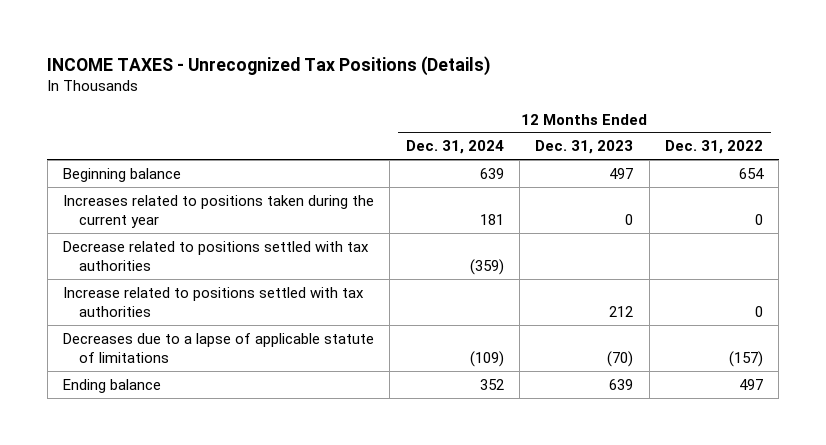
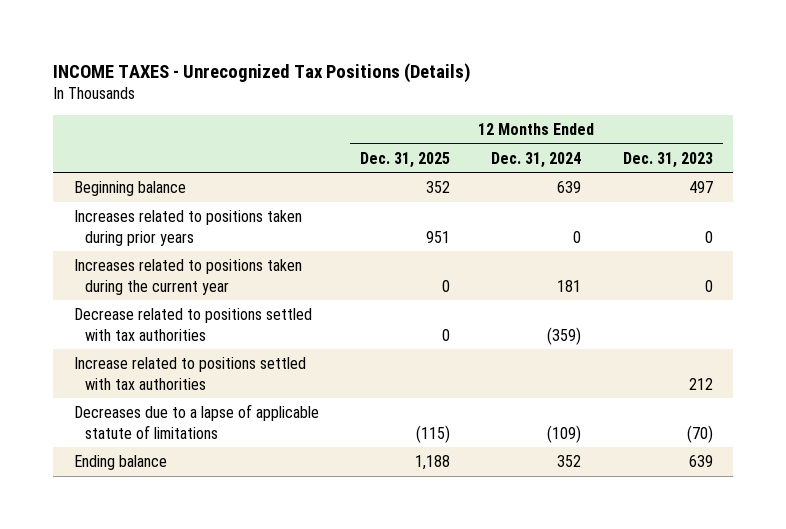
[665,140,764,155] Dec. 31, 2022 -> none
none -> [359,151,450,168] Dec. 31, 2025
none -> [73,209,302,246] Increases related to positions taken during prior years

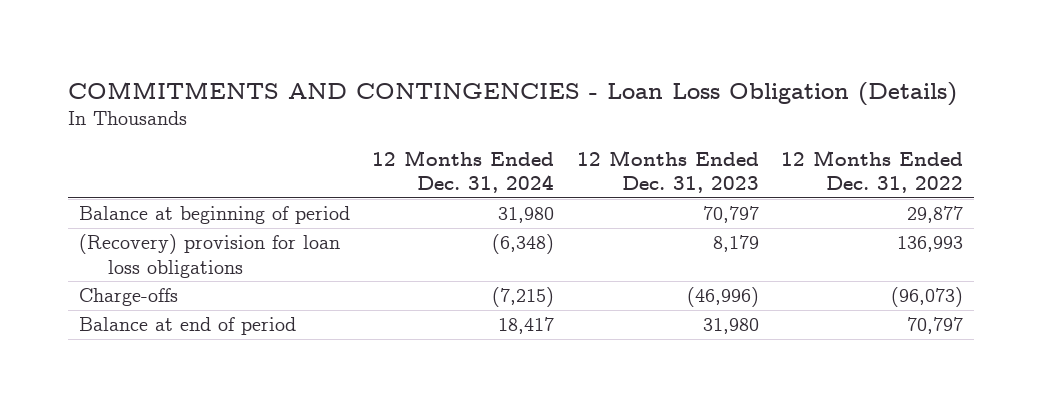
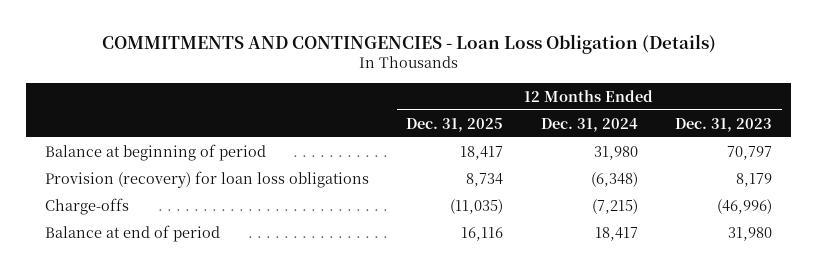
[780,149,963,194] 12 Months Ended Dec. 31, 2022 -> none
none -> [406,117,504,132] Dec. 31, 2025
[79,234,341,278] (Recovery) provision for loan loss obligations -> [44,170,369,188] Provision (recovery) for loan loss obligations

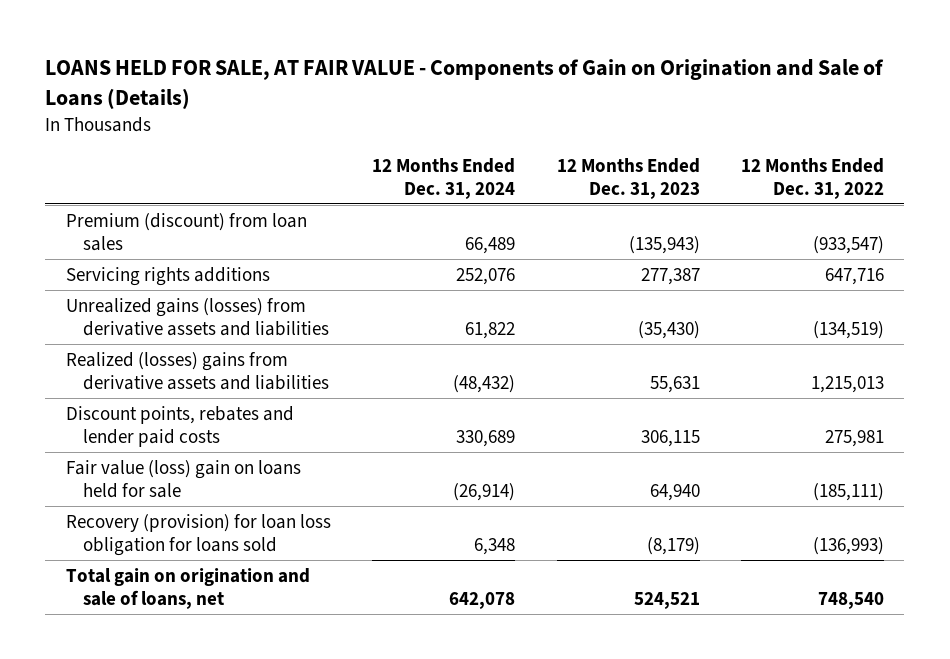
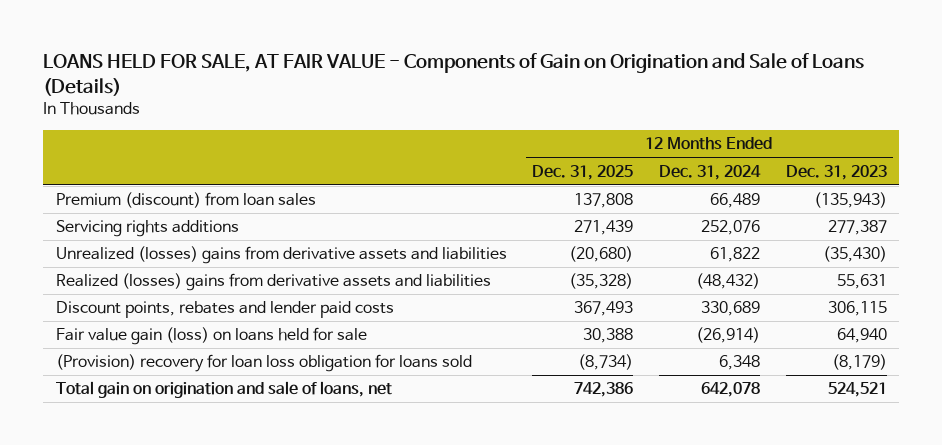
[740,158,884,199] 12 Months Ended Dec. 31, 2022 -> none
none -> [532,164,634,180] Dec. 31, 2025
[66,297,329,336] Unrealized gains (losses) from derivative assets and liabilities -> [55,246,507,265] Unrealized (losses) gains from derivative assets and liabilities
[66,459,302,498] Fair value (loss) gain on loans held for sale -> [55,327,367,346] Fair value gain (loss) on loans held for sale
[66,513,332,556] Recovery (provision) for loan loss obligation for loans sold -> [55,354,472,373] (Provision) recovery for loan loss obligation for loans sold

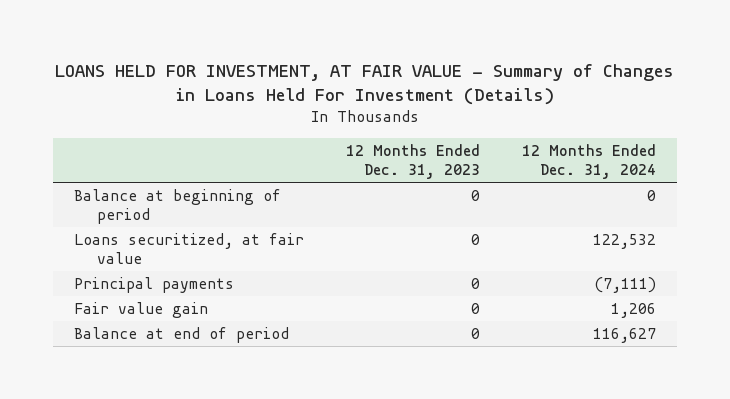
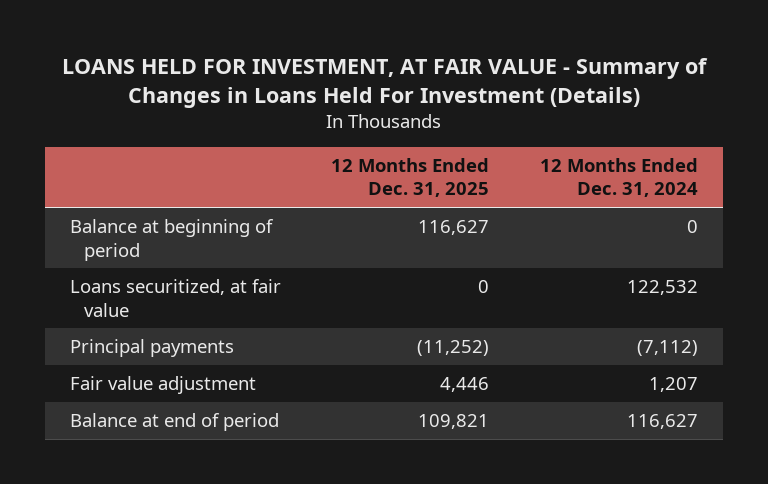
[346,144,481,180] 12 Months Ended Dec. 31, 2023 -> none
none -> [331,157,490,198] 12 Months Ended Dec. 31, 2025
[594,276,657,293] (7,111) -> [636,339,698,356] (7,112)
[73,301,208,318] Fair value gain -> [70,375,257,394] Fair value adjustment
[611,302,657,318] 1,206 -> [648,376,698,392] 1,207

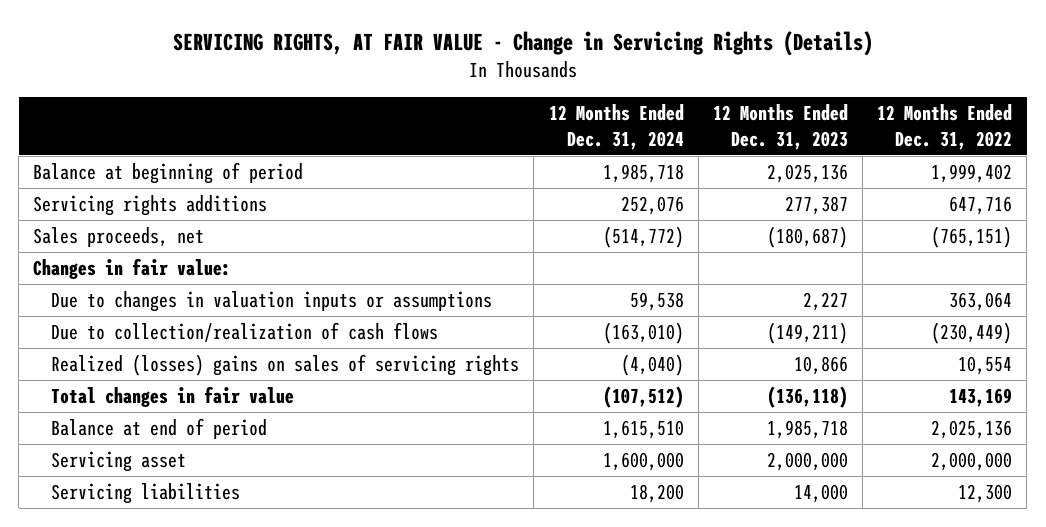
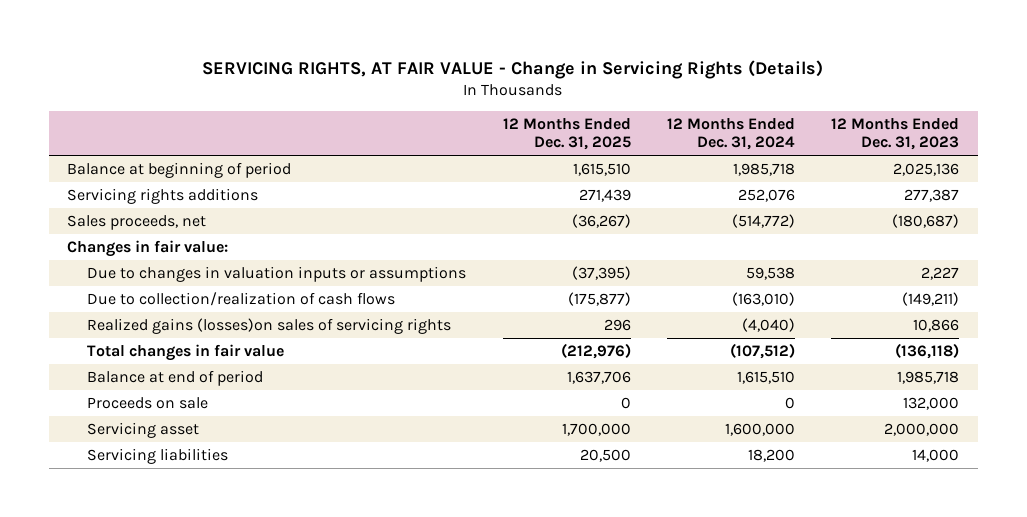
[877,103,1013,150] 12 Months Ended Dec. 31, 2022 -> none
none -> [502,117,631,151] 12 Months Ended Dec. 31, 2025
[51,353,520,376] Realized (losses) gains on sales of servicing rights -> [87,318,452,335] Realized gains (losses)on sales of servicing rights
none -> [87,397,209,410] Proceeds on sale

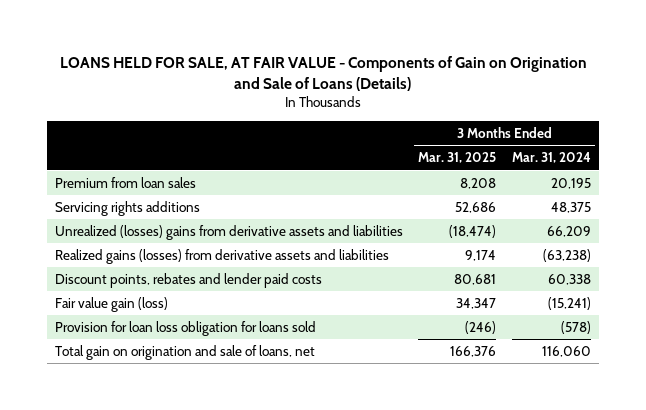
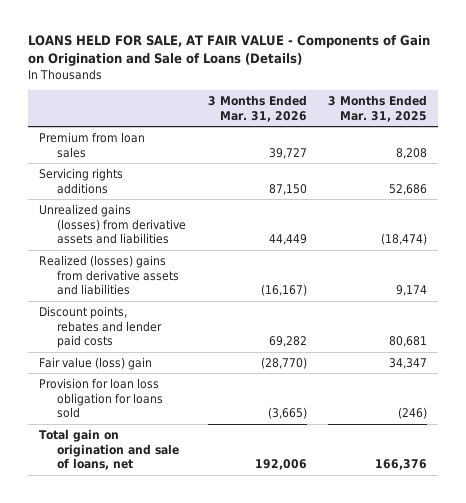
[512,152,592,164] Mar. 31, 2024 -> none
none -> [207,94,307,122] 3 Months Ended Mar. 31, 2026
[54,225,403,241] Unrealized (losses) gains from derivative assets and liabilities -> [38,203,186,245] Unrealized gains (losses) from derivative assets and liabilities
[54,249,389,265] Realized gains (losses) from derivative assets and liabilities -> [38,254,179,296] Realized (losses) gains from derivative assets and liabilities
[54,297,168,313] Fair value gain (loss) -> [38,356,152,370] Fair value (loss) gain

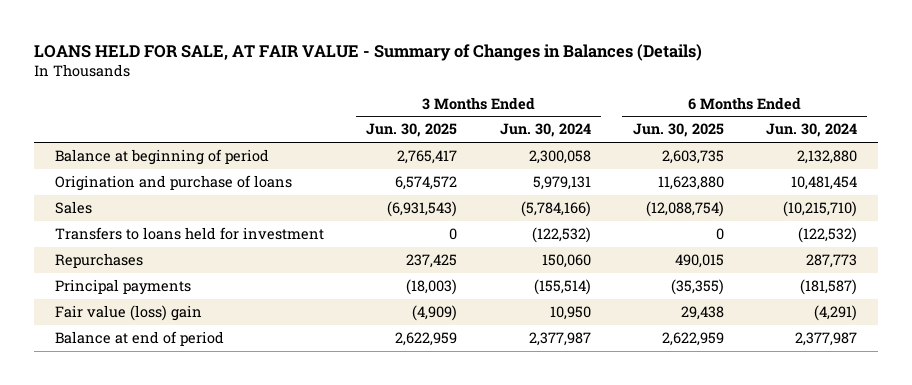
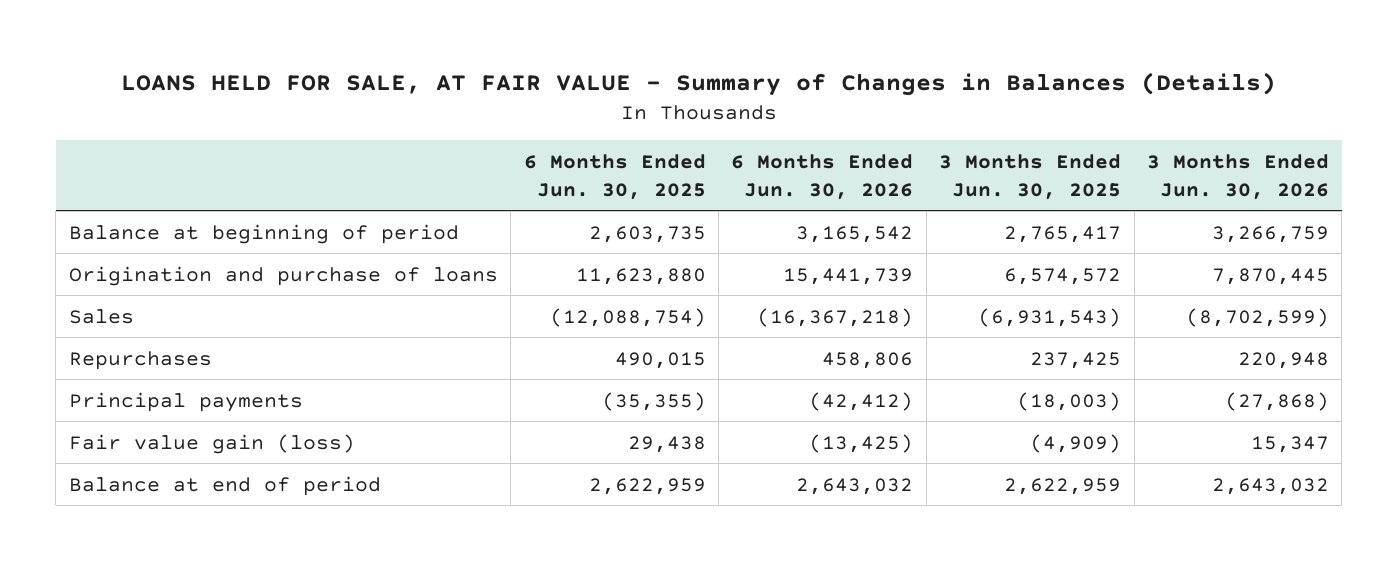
[499,123,591,138] Jun. 30, 2024 -> none
[765,123,857,138] Jun. 30, 2024 -> none
none -> [731,153,914,200] 6 Months Ended Jun. 30, 2026
none -> [1147,153,1330,200] 3 Months Ended Jun. 30, 2026
[55,227,325,241] Transfers to loans held for investment -> none
[55,305,203,322] Fair value (loss) gain -> [68,433,355,454] Fair value gain (loss)

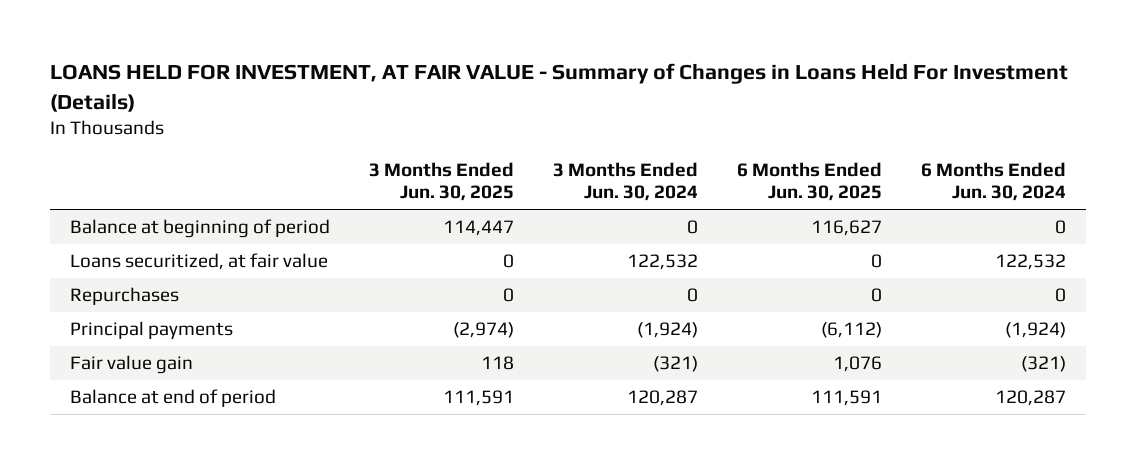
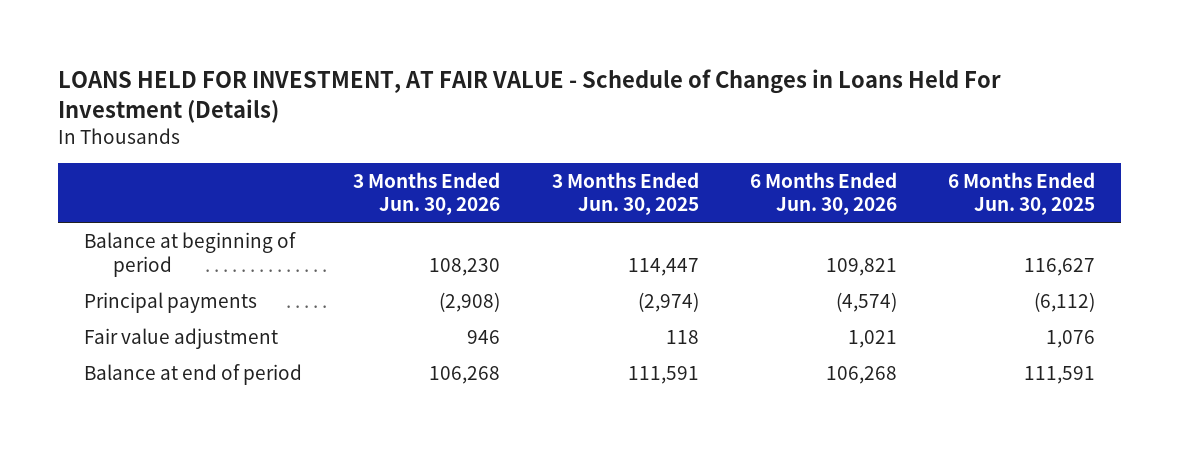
[50,63,1069,112] LOANS HELD FOR INVESTMENT, AT FAIR VALUE - Summary of Changes in Loans Held For Investment (Details) -> [58,68,1002,123] LOANS HELD FOR INVESTMENT, AT FAIR VALUE - Schedule of Changes in Loans Held For Investment (Details)
[553,162,699,202] 3 Months Ended Jun. 30, 2024 -> none
[921,162,1067,202] 6 Months Ended Jun. 30, 2024 -> none
none -> [353,171,501,216] 3 Months Ended Jun. 30, 2026
none -> [750,171,898,216] 6 Months Ended Jun. 30, 2026
[69,253,328,271] Loans securitized, at fair value -> none
[69,287,179,306] Repurchases -> none
[69,355,193,375] Fair value gain -> [83,328,278,350] Fair value adjustment

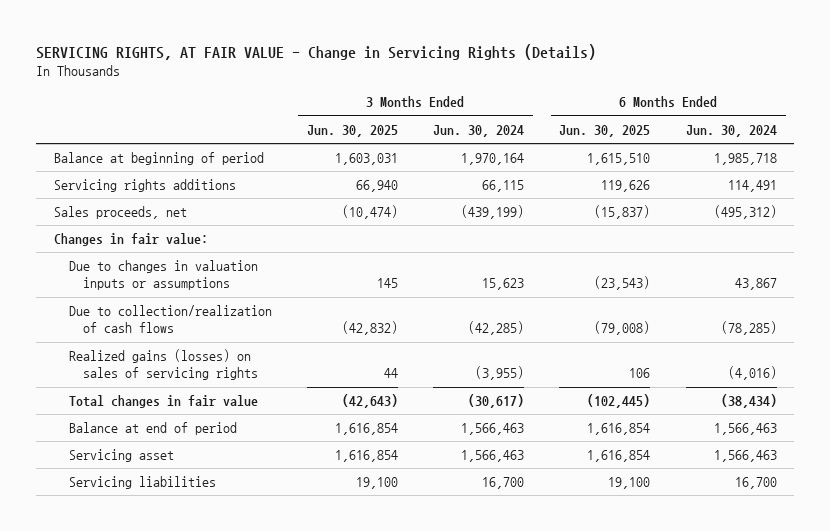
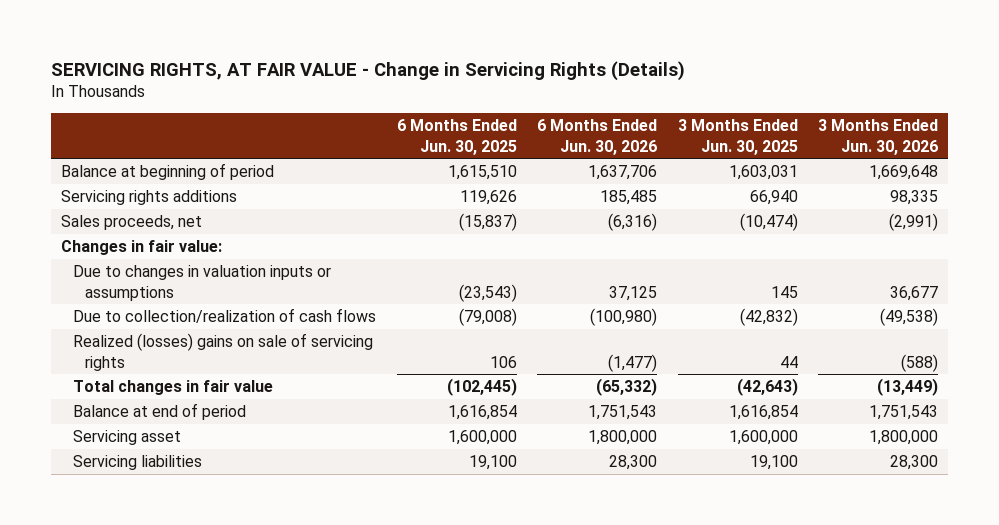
[433,124,525,137] Jun. 30, 2024 -> none
[685,124,777,137] Jun. 30, 2024 -> none
none -> [537,119,658,155] 6 Months Ended Jun. 30, 2026
none -> [818,119,939,155] 3 Months Ended Jun. 30, 2026
[68,349,259,381] Realized gains (losses) on sales of servicing rights -> [72,333,373,371] Realized (losses) gains on sale of servicing rights
[334,450,398,463] 1,616,854 -> [728,430,798,446] 1,600,000
[587,450,651,463] 1,616,854 -> [447,430,517,446] 1,600,000

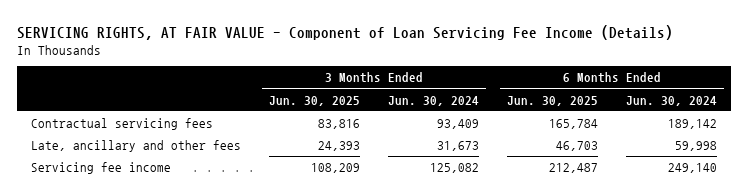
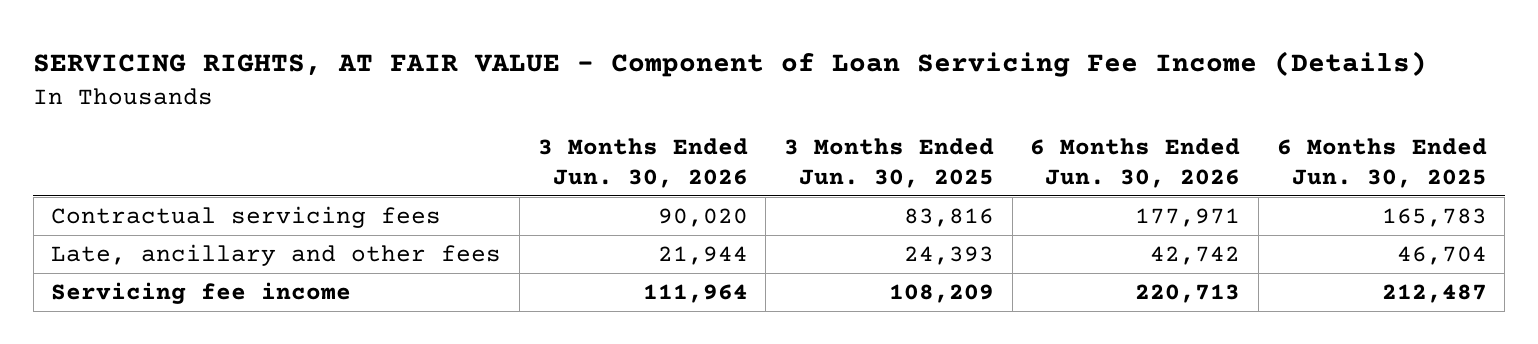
[388,95,480,106] Jun. 30, 2024 -> none
[626,95,718,106] Jun. 30, 2024 -> none
none -> [537,138,748,188] 3 Months Ended Jun. 30, 2026
none -> [1030,138,1241,188] 6 Months Ended Jun. 30, 2026
[549,119,599,130] 165,784 -> [1381,207,1487,227] 165,783
[556,141,599,152] 46,703 -> [1396,245,1487,265] 46,704

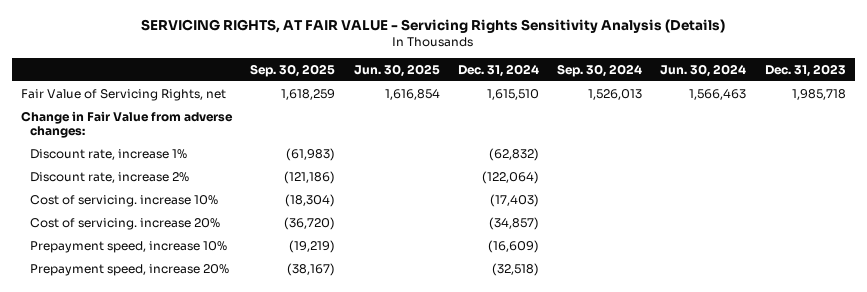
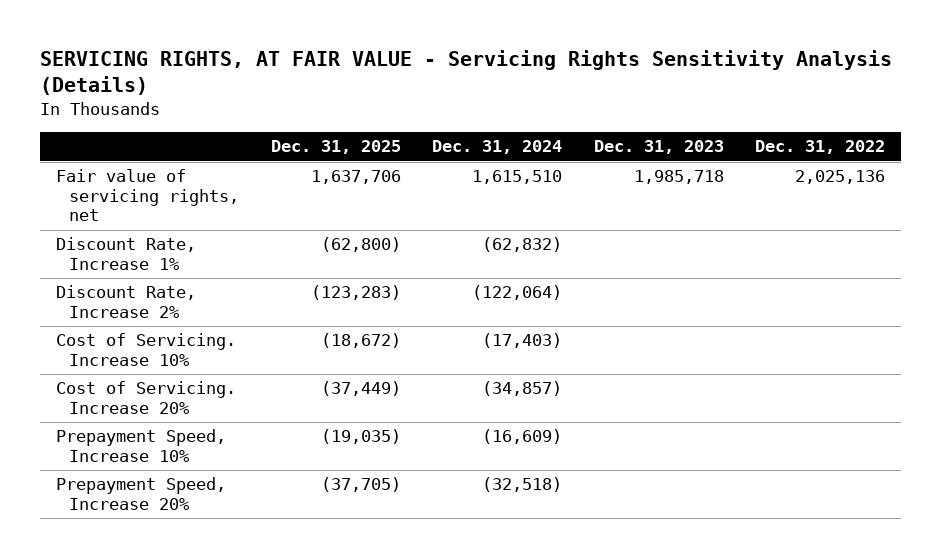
[250,63,336,77] Sep. 30, 2025 -> none
[353,63,440,77] Jun. 30, 2025 -> none
[557,63,643,77] Sep. 30, 2024 -> none
[660,63,747,77] Jun. 30, 2024 -> none
none -> [270,140,401,155] Dec. 31, 2025
none -> [755,140,886,155] Dec. 31, 2022
[21,110,234,139] Change in Fair Value from adverse changes: -> none
[21,88,227,101] Fair Value of Servicing Rights, net -> [55,169,240,222] Fair value of servicing rights, net
[29,148,187,160] Discount rate, increase 1% -> [55,237,196,270] Discount Rate, Increase 1%
[29,171,189,183] Discount rate, increase 2% -> [55,285,196,318] Discount Rate, Increase 2%
[29,194,218,207] Cost of servicing. increase 10% -> [55,333,236,366] Cost of Servicing. Increase 10%
[29,217,220,230] Cost of servicing. increase 20% -> [55,381,236,414] Cost of Servicing. Increase 20%
[29,240,227,253] Prepayment speed, increase 10% -> [55,429,226,462] Prepayment Speed, Increase 10%
[29,263,229,276] Prepayment speed, increase 20% -> [55,477,226,510] Prepayment Speed, Increase 20%

